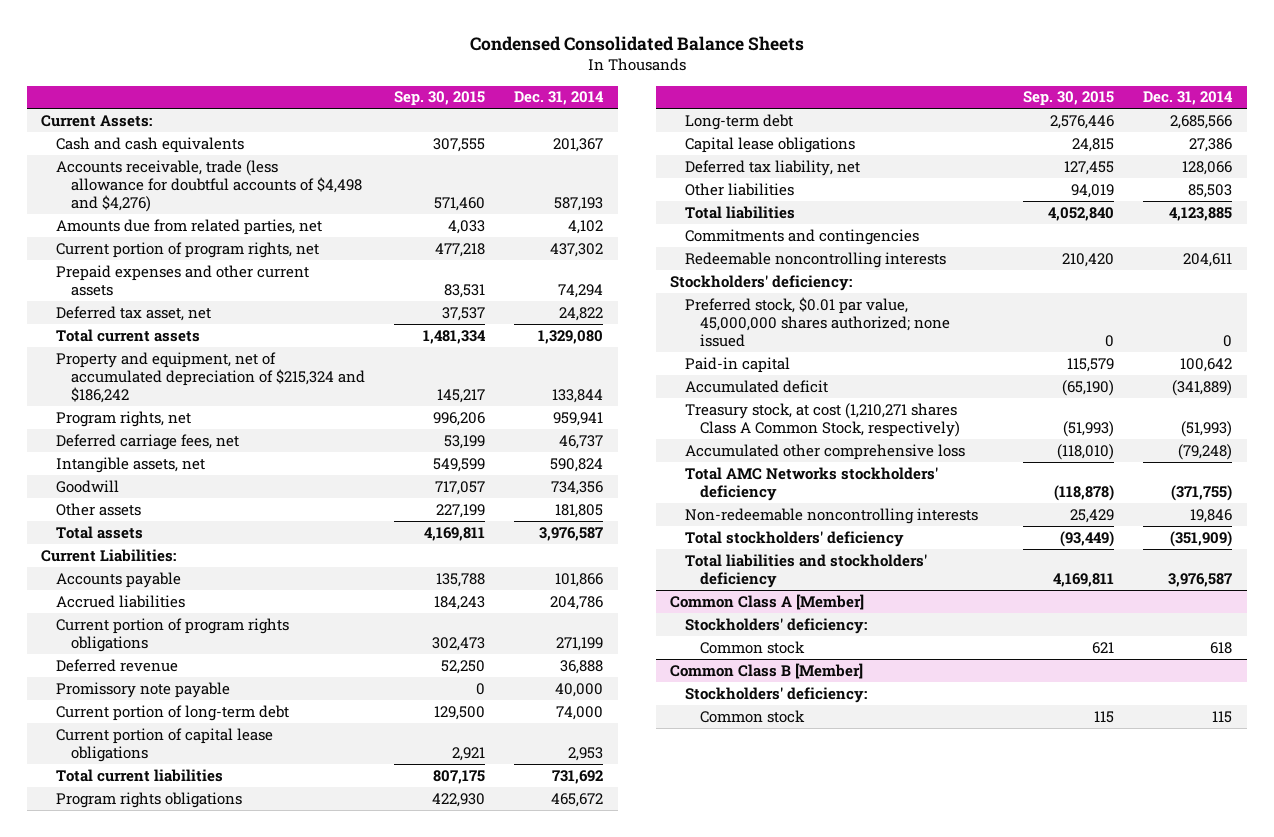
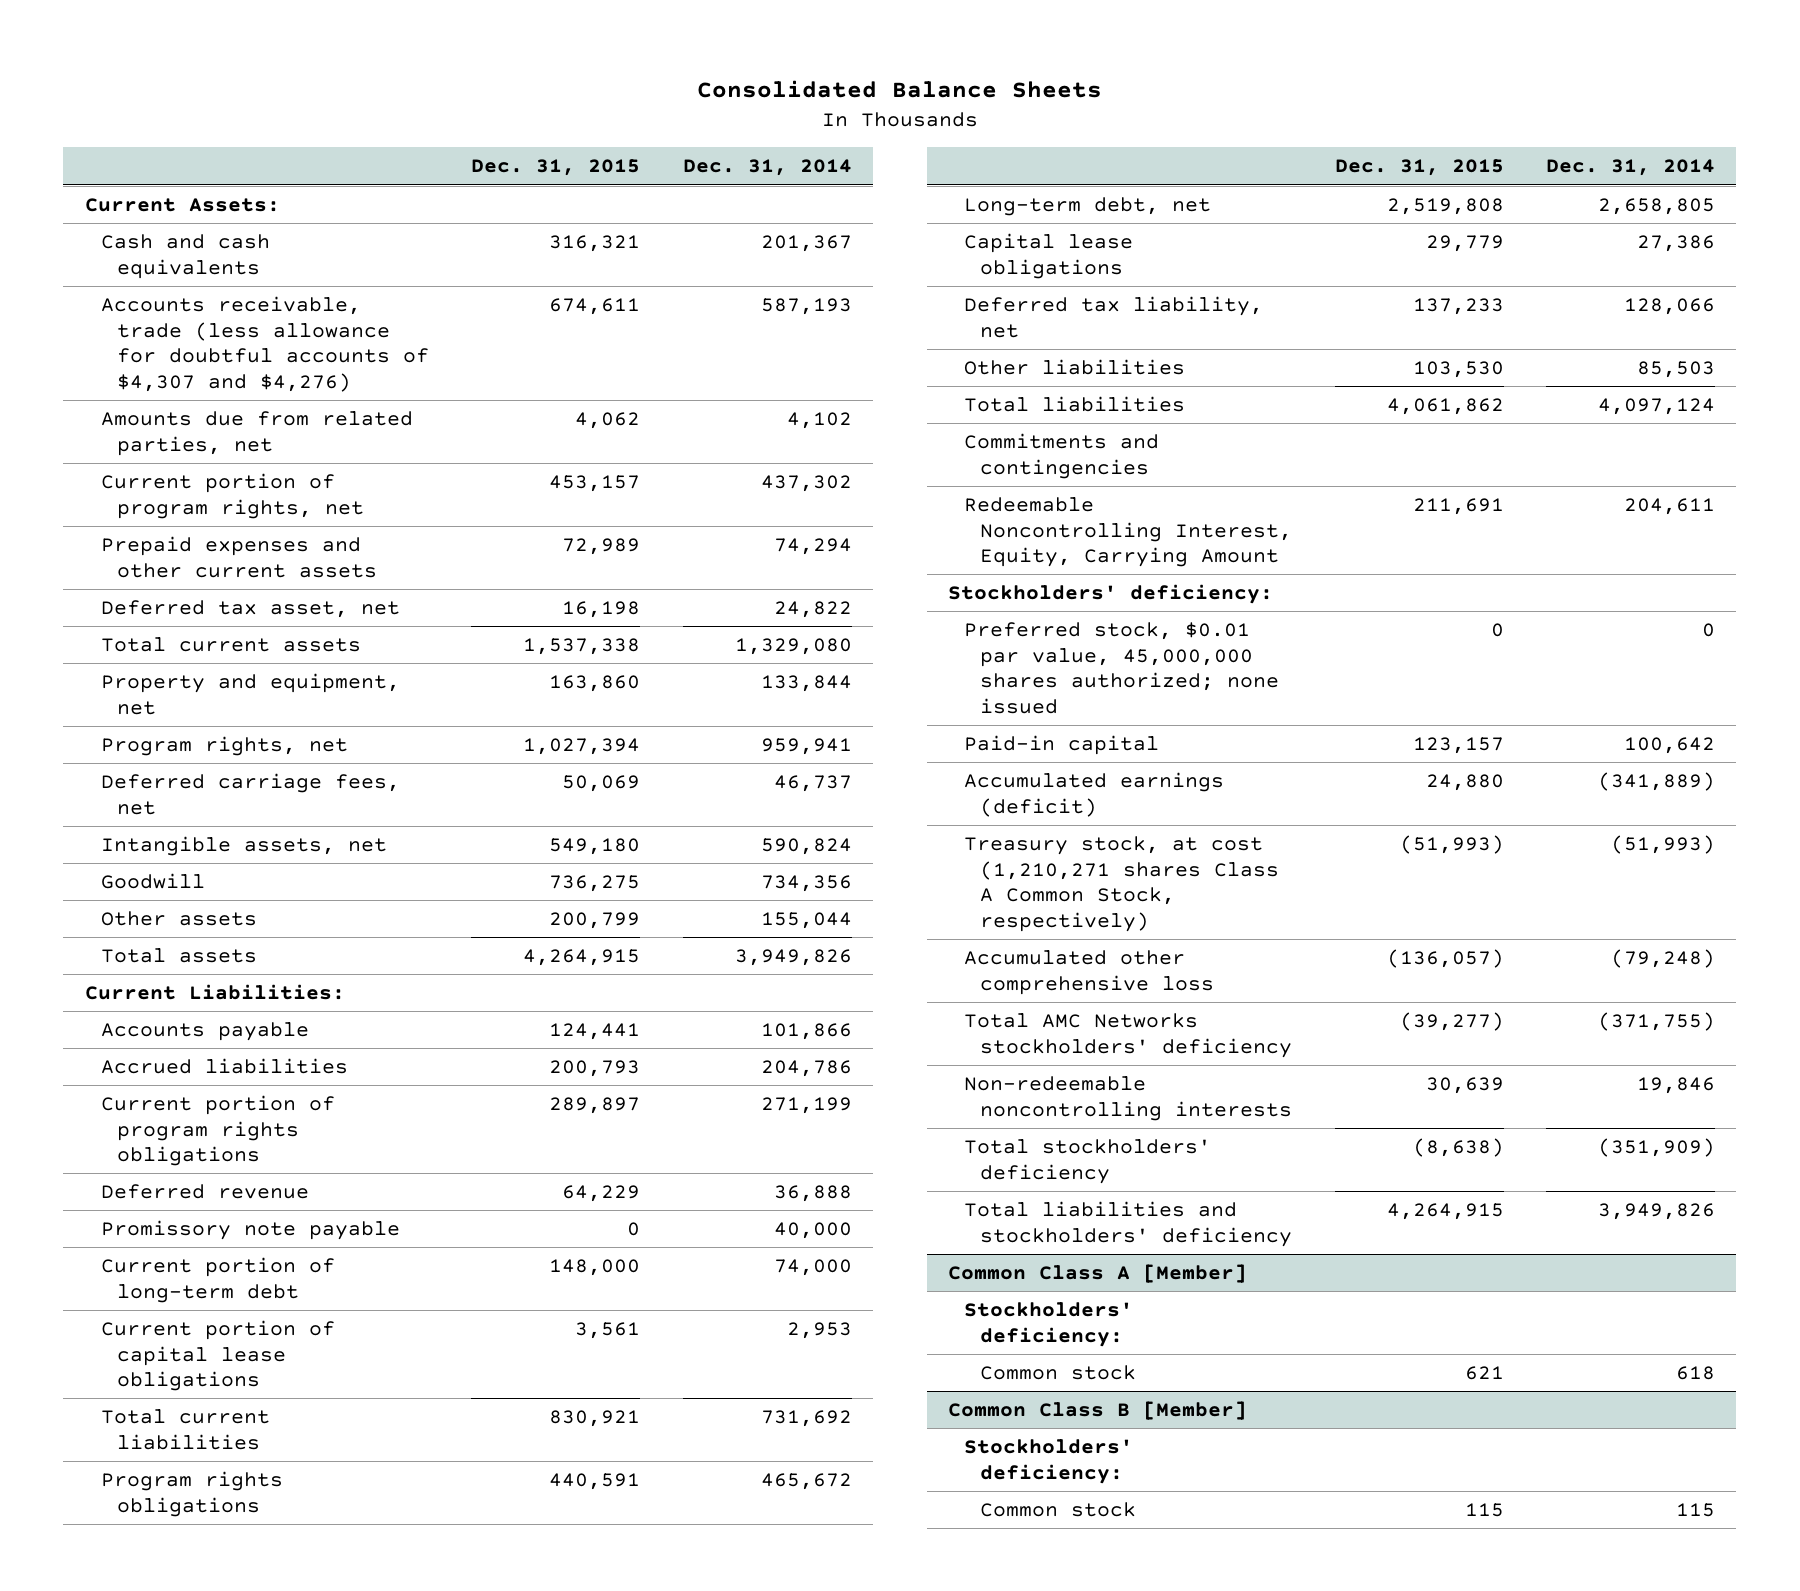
[469,36,804,52] Condensed Consolidated Balance Sheets -> [696,79,1102,98] Consolidated Balance Sheets
[394,91,486,107] Sep. 30, 2015 -> none
none -> [471,159,641,177] Dec. 31, 2015
[56,159,363,212] Accounts receivable, trade (less allowance for doubtful accounts of $4,498 and $4,276) -> [100,296,429,392] Accounts receivable, trade (less allowance for doubtful accounts of $4,307 and $4,276)
[56,351,366,403] Property and equipment, net of accumulated depreciation of $215,324 and $186,242 -> [100,673,400,715] Property and equipment, net
[555,503,604,518] 181,805 -> [760,912,852,930] 155,044
[539,526,604,541] 3,976,587 -> [734,949,852,967] 3,949,826
[685,113,794,130] Long-term debt -> [964,197,1212,217] Long-term debt, net
[1170,114,1233,129] 2,685,566 -> [1598,198,1716,216] 2,658,805
[1169,206,1233,221] 4,123,885 -> [1598,398,1716,416] 4,097,124
[685,251,947,268] Redeemable noncontrolling interests -> [964,497,1293,568] Redeemable Noncontrolling Interest, Equity, Carrying Amount
[685,379,829,393] Accumulated deficit -> [964,772,1225,817] Accumulated earnings (deficit)
[1168,572,1233,587] 3,976,587 -> [1598,1203,1716,1221] 3,949,826

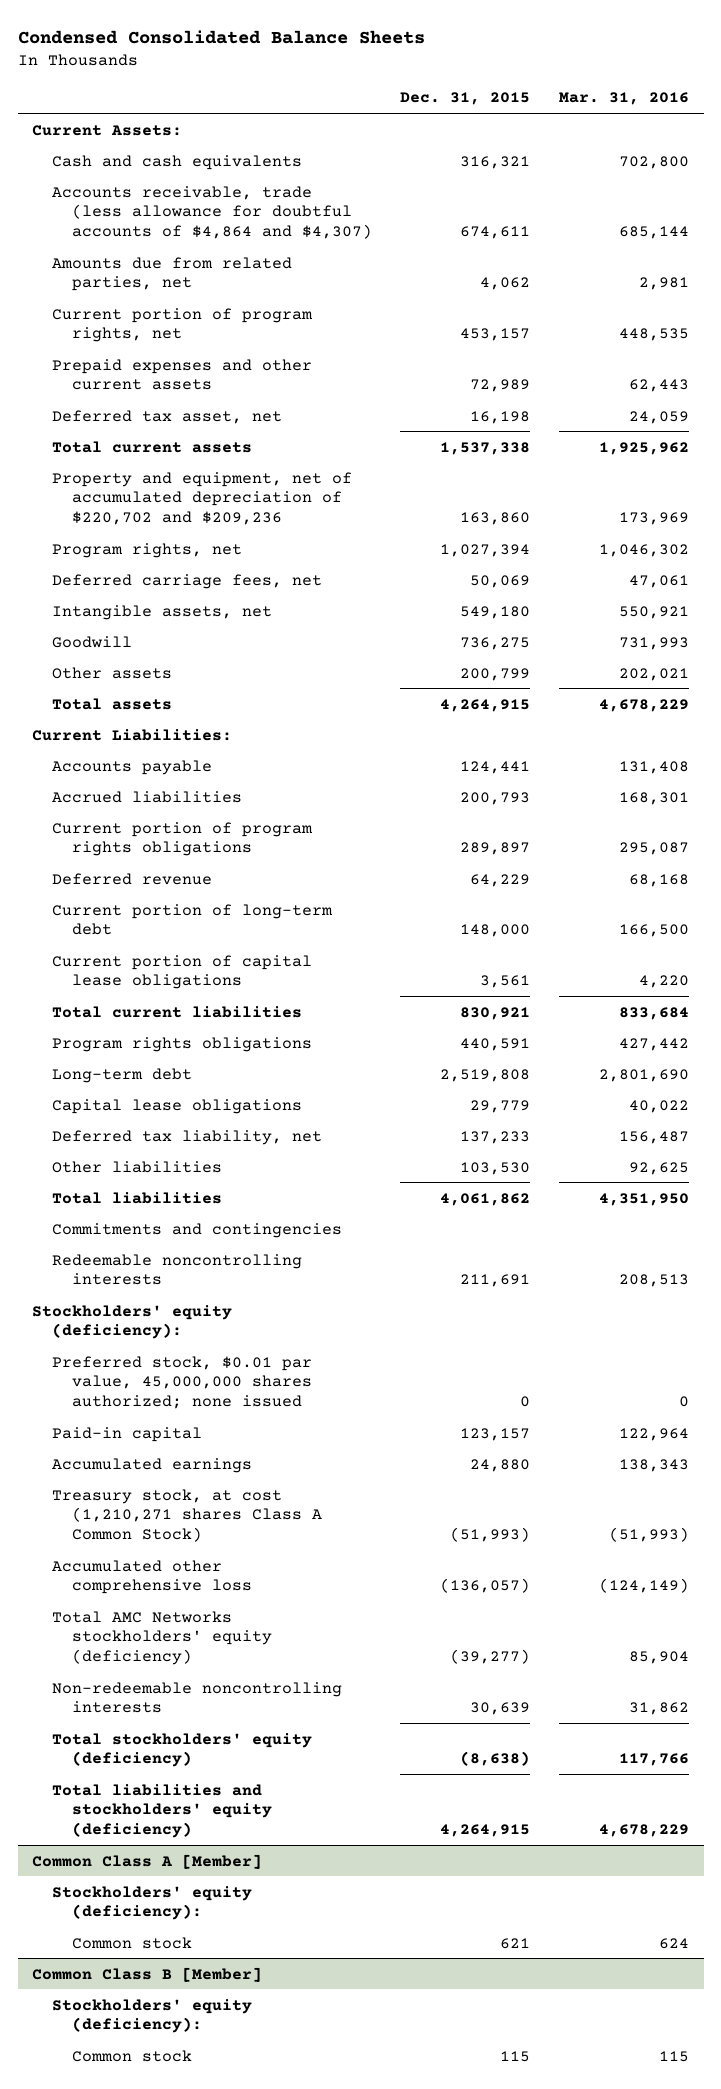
[696,79,1102,98] Consolidated Balance Sheets -> [17,30,425,45] Condensed Consolidated Balance Sheets
[682,159,852,177] Dec. 31, 2014 -> none
none -> [559,92,690,106] Mar. 31, 2016
[100,296,429,392] Accounts receivable, trade (less allowance for doubtful accounts of $4,307 and $4,276) -> [51,185,372,239] Accounts receivable, trade (less allowance for doubtful accounts of $4,864 and $4,307)
[100,673,400,715] Property and equipment, net -> [51,471,352,525] Property and equipment, net of accumulated depreciation of $220,702 and $209,236
[100,1220,400,1241] Promissory note payable -> none
[964,197,1212,217] Long-term debt, net -> [51,1067,192,1083] Long-term debt
[964,497,1293,568] Redeemable Noncontrolling Interest, Equity, Carrying Amount -> [51,1253,302,1286] Redeemable noncontrolling interests
[948,584,1274,605] Stockholders' deficiency: -> [32,1304,233,1340] Stockholders' equity (deficiency):
[964,772,1225,817] Accumulated earnings (deficit) -> [51,1457,252,1473] Accumulated earnings
[964,836,1280,932] Treasury stock, at cost (1,210,271 shares Class A Common Stock, respectively) -> [51,1488,322,1542] Treasury stock, at cost (1,210,271 shares Class A Common Stock)
[964,1013,1293,1058] Total AMC Networks stockholders' deficiency -> [51,1610,272,1665] Total AMC Networks stockholders' equity (deficiency)
[964,1139,1212,1184] Total stockholders' deficiency -> [51,1732,312,1768] Total stockholders' equity (deficiency)
[964,1201,1293,1247] Total liabilities and stockholders' deficiency -> [51,1783,272,1838] Total liabilities and stockholders' equity (deficiency)
[964,1302,1134,1347] Stockholders' deficiency: -> [51,1885,252,1921] Stockholders' equity (deficiency):
[964,1439,1134,1484] Stockholders' deficiency: -> [51,1998,252,2034] Stockholders' equity (deficiency):

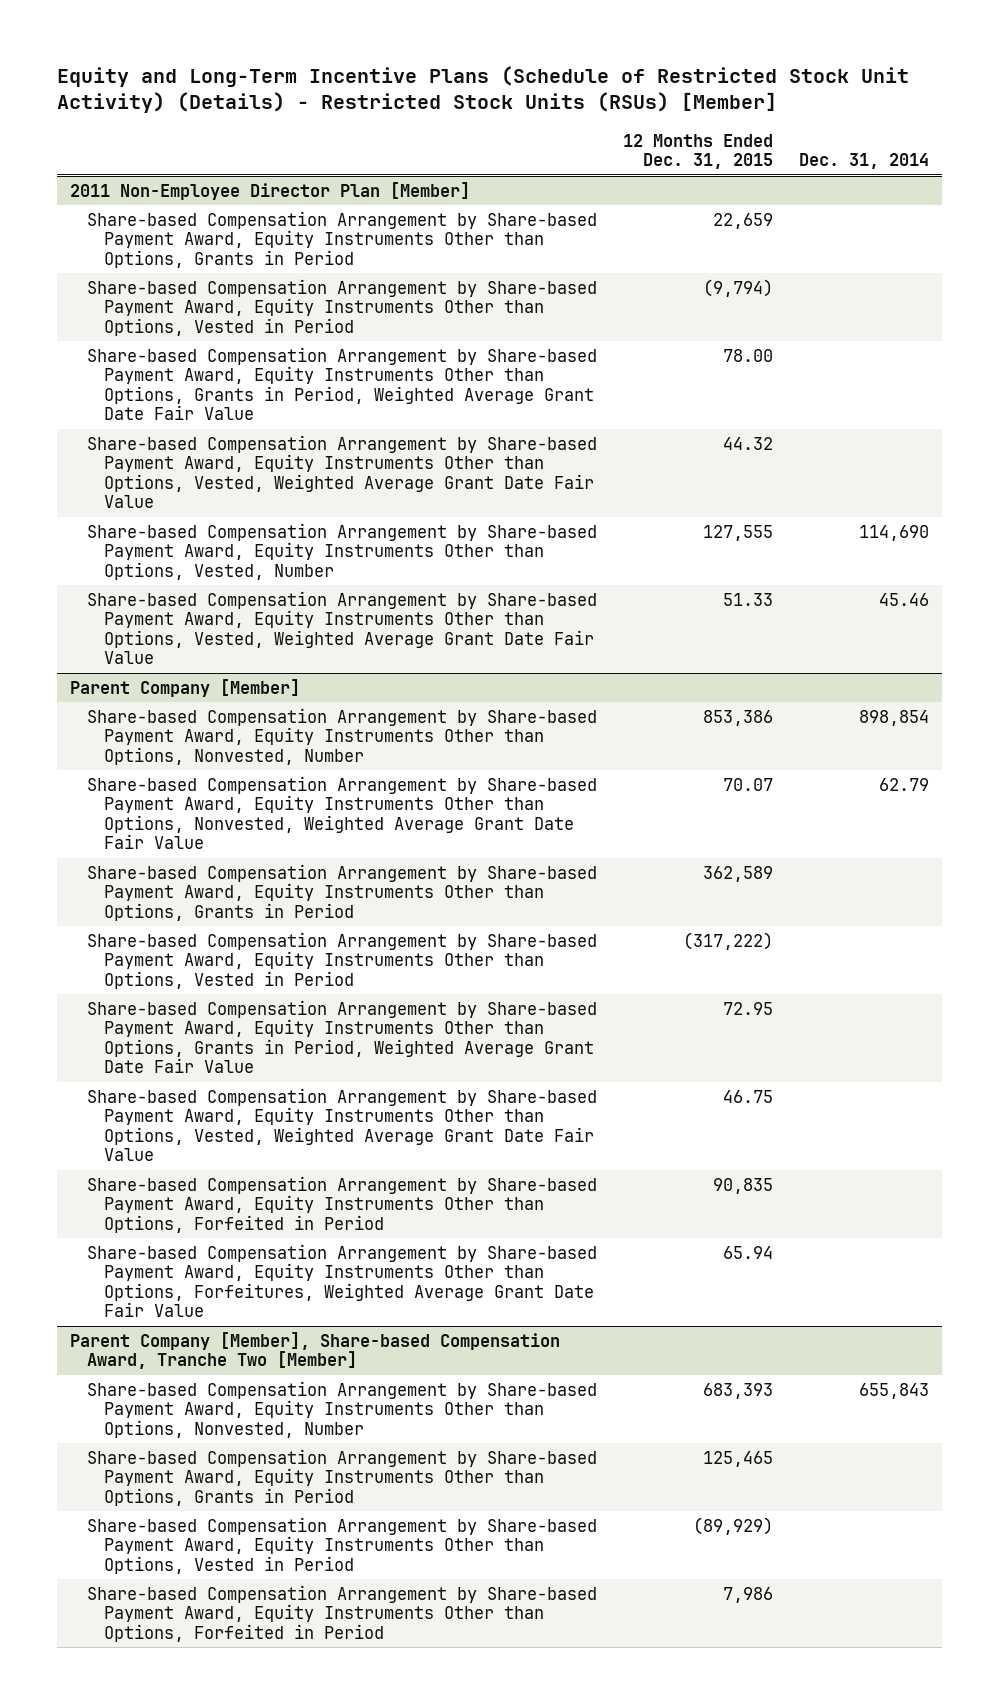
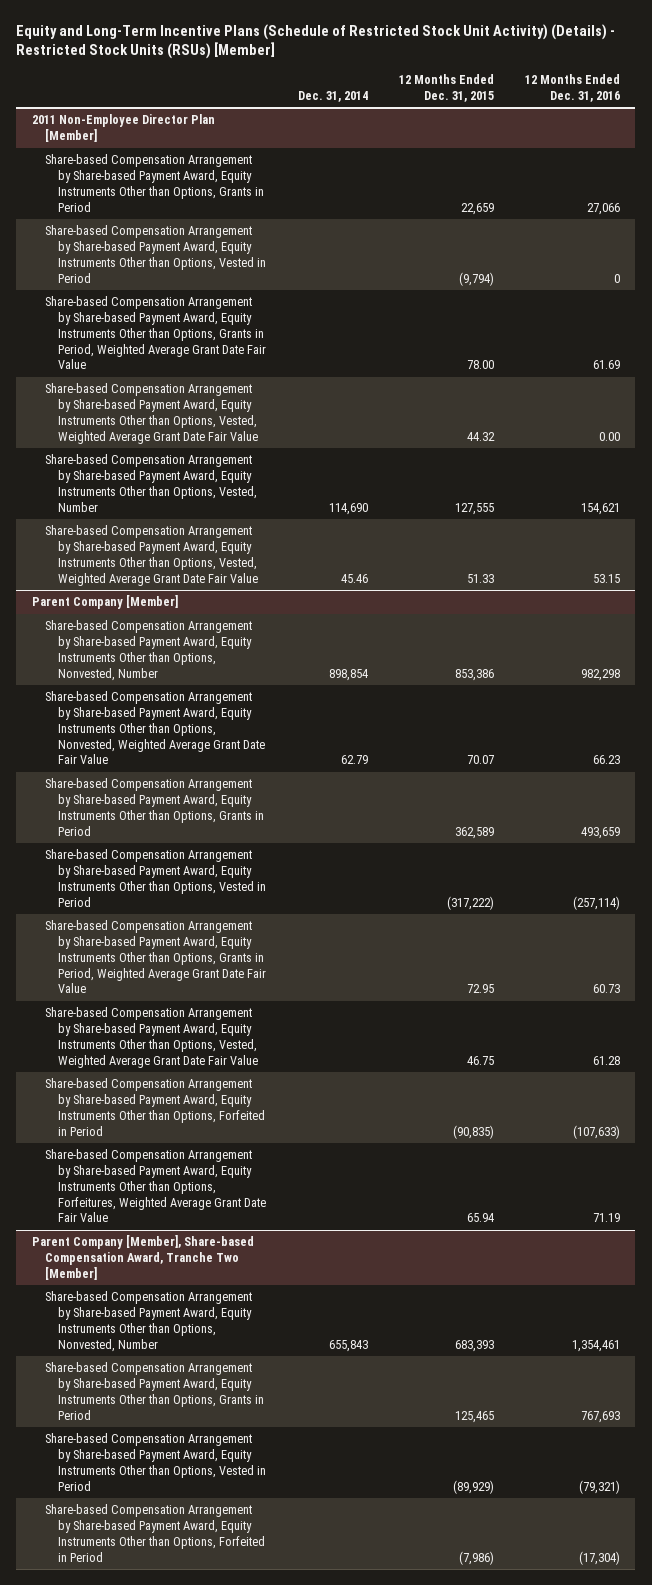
none -> [524,74,620,102] 12 Months Ended Dec. 31, 2016
[713,1177,774,1194] 90,835 -> [452,1124,494,1139] (90,835)
[723,1586,774,1603] 7,986 -> [458,1550,494,1565] (7,986)

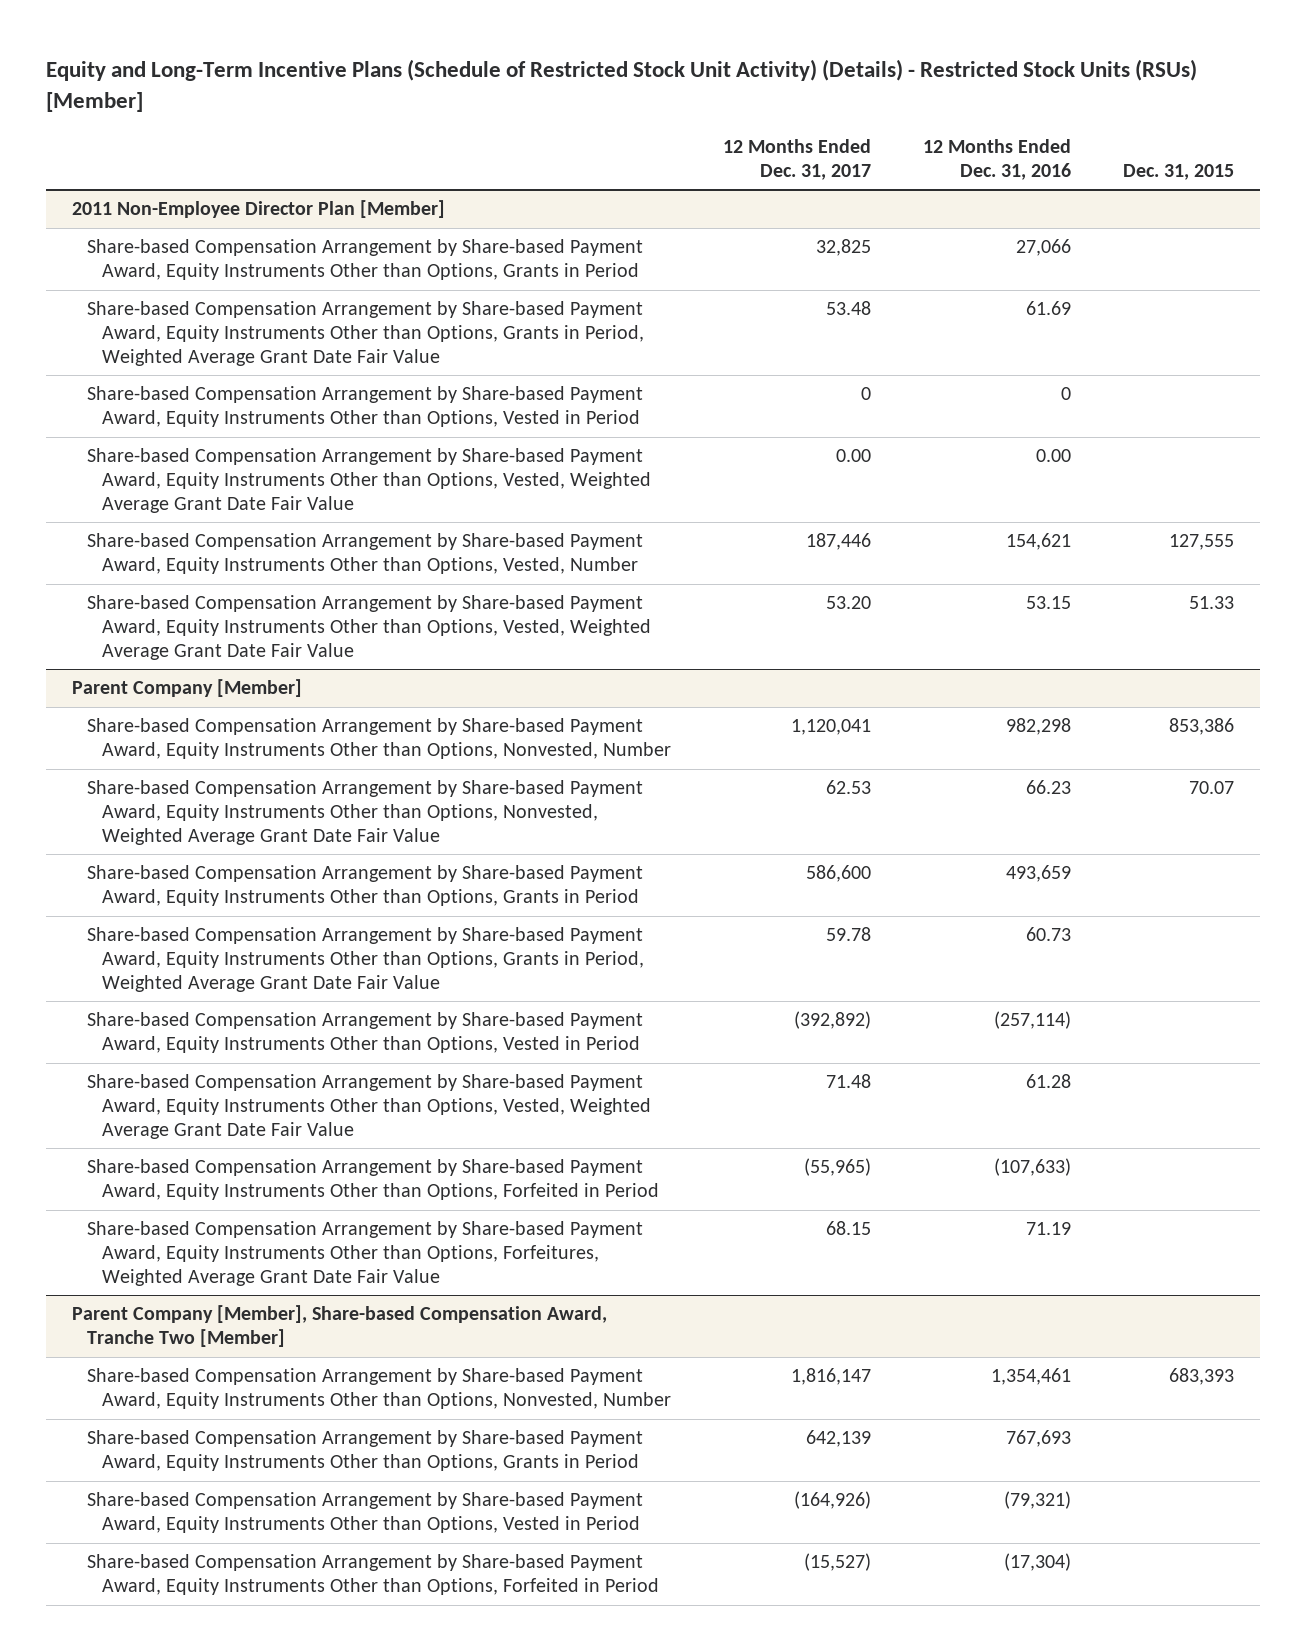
[297,90,368,102] Dec. 31, 2014 -> none
[398,74,494,102] 12 Months Ended Dec. 31, 2015 -> none
none -> [722,139,871,180] 12 Months Ended Dec. 31, 2017
none -> [1122,163,1234,180] Dec. 31, 2015
[45,225,267,283] Share-based Compensation Arrangement by Share-based Payment Award, Equity Instruments Other than Options, Vested in Period -> [86,386,643,428] Share-based Compensation Arrangement by Share-based Payment Award, Equity Instruments Other than Options, Vested in Period
[45,849,267,907] Share-based Compensation Arrangement by Share-based Payment Award, Equity Instruments Other than Options, Vested in Period -> [86,1012,643,1054] Share-based Compensation Arrangement by Share-based Payment Award, Equity Instruments Other than Options, Vested in Period

